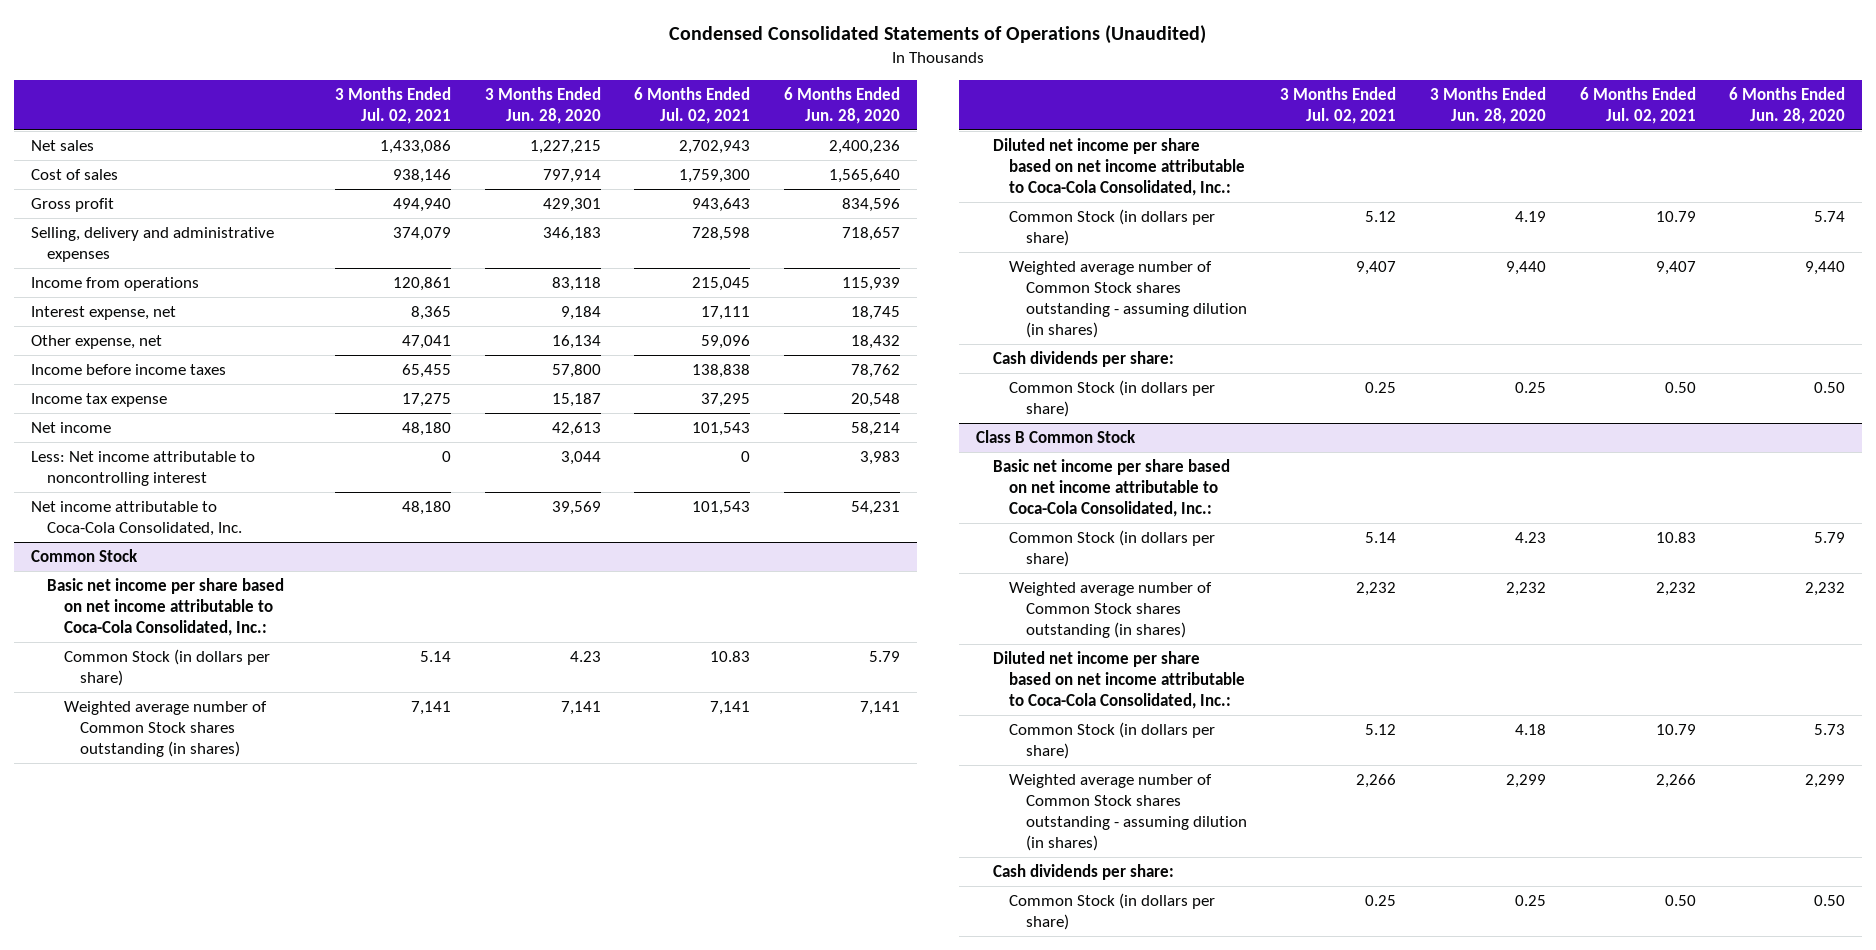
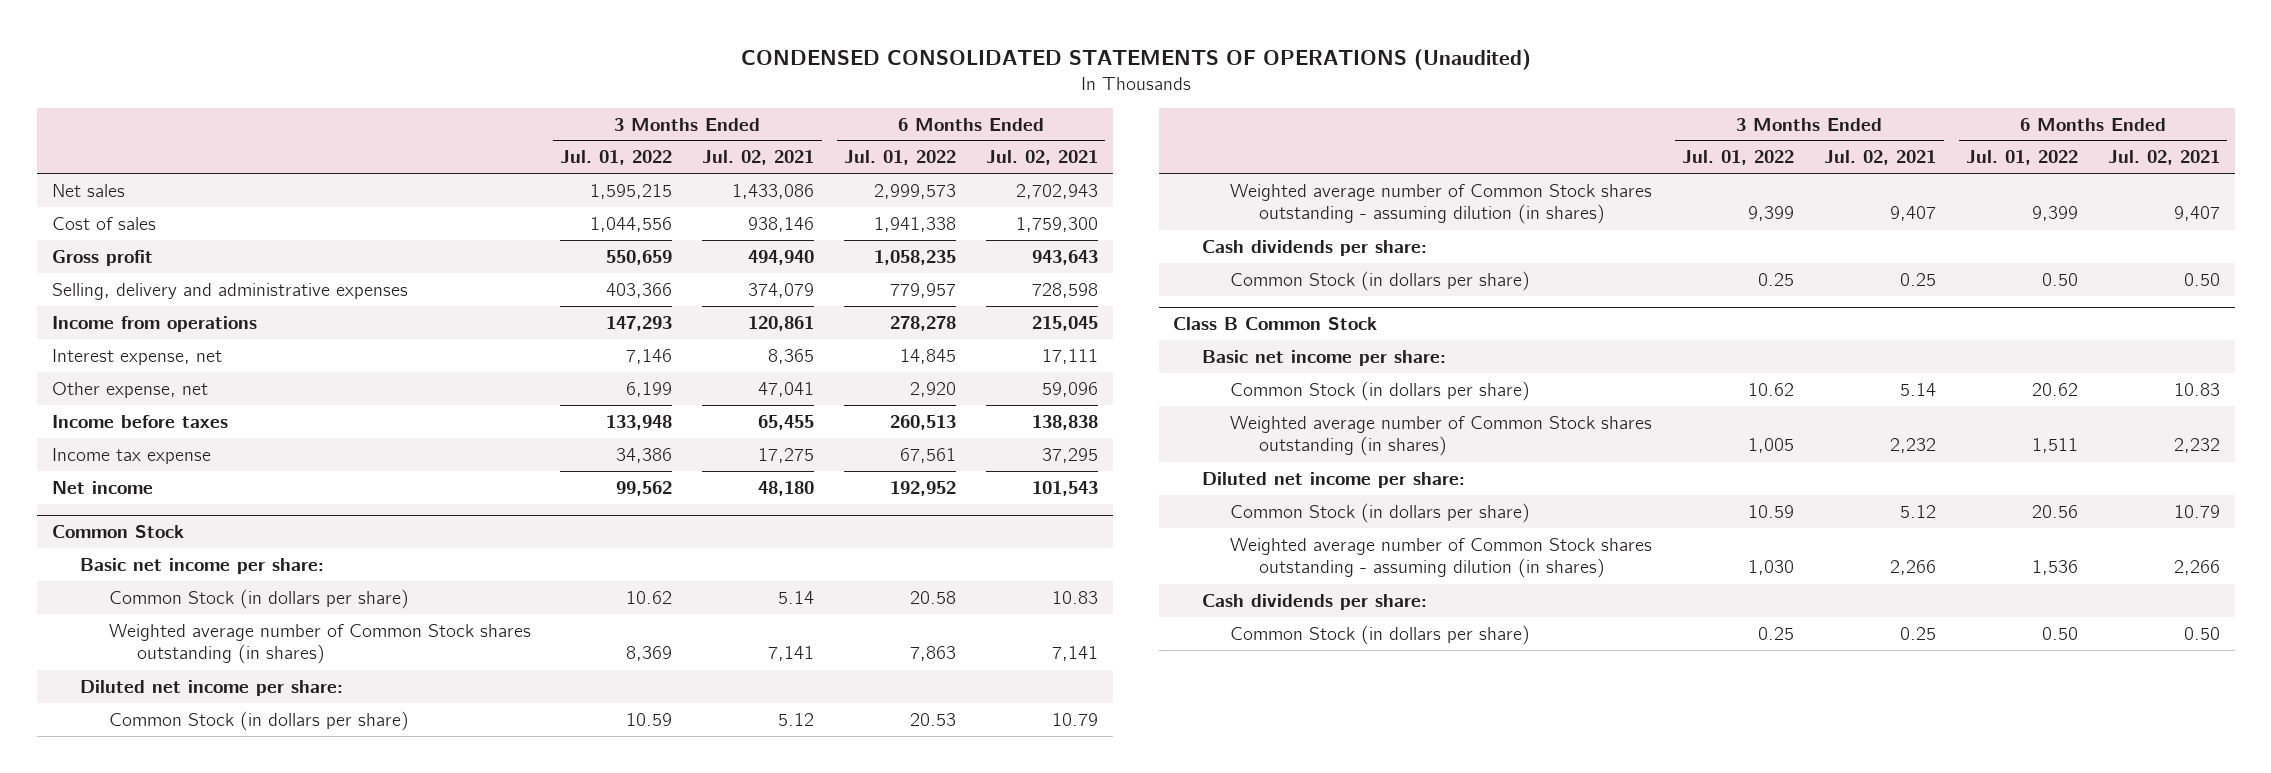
[669,25,1207,45] Condensed Consolidated Statements of Operations (Unaudited) -> [740,49,1531,71] CONDENSED CONSOLIDATED STATEMENTS OF OPERATIONS (Unaudited)
[484,86,601,124] 3 Months Ended Jun. 28, 2020 -> none
[784,86,901,124] 6 Months Ended Jun. 28, 2020 -> none
none -> [560,150,673,166] Jul. 01, 2022
none -> [844,150,957,166] Jul. 01, 2022
[30,364,226,376] Income before income taxes -> [51,414,228,428] Income before taxes
[30,451,255,486] Less: Net income attributable to noncontrolling interest -> none
[30,501,243,536] Net income attributable to Coca-Cola Consolidated, Inc. -> none
[47,578,285,636] Basic net income per share based on net income attributable to Coca-Cola Consolidated, Inc.: -> [80,557,325,574] Basic net income per share:
[992,138,1246,196] Diluted net income per share based on net income attributable to Coca-Cola Consolidated, Inc.: -> [80,679,344,696] Diluted net income per share:
[992,459,1230,517] Basic net income per share based on net income attributable to Coca-Cola Consolidated, Inc.: -> [1201,349,1446,366] Basic net income per share:
[992,651,1246,709] Diluted net income per share based on net income attributable to Coca-Cola Consolidated, Inc.: -> [1201,471,1465,488] Diluted net income per share:

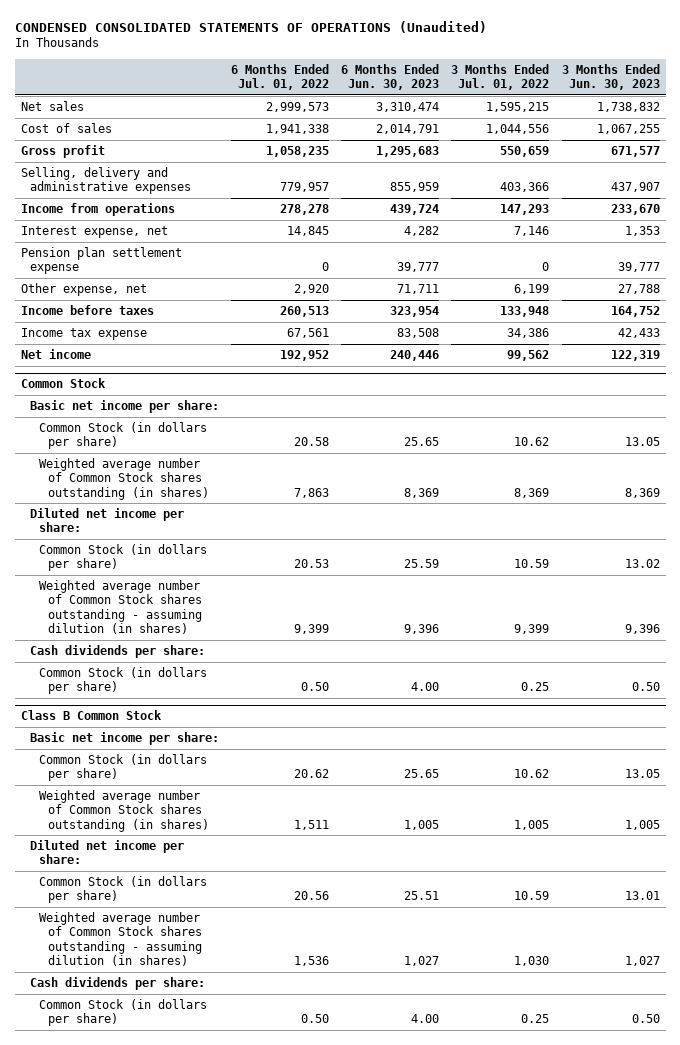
[702,150,815,166] Jul. 02, 2021 -> none
[985,150,1098,166] Jul. 02, 2021 -> none
none -> [341,63,440,91] 6 Months Ended Jun. 30, 2023
none -> [561,63,660,91] 3 Months Ended Jun. 30, 2023
none -> [20,246,182,275] Pension plan settlement expense

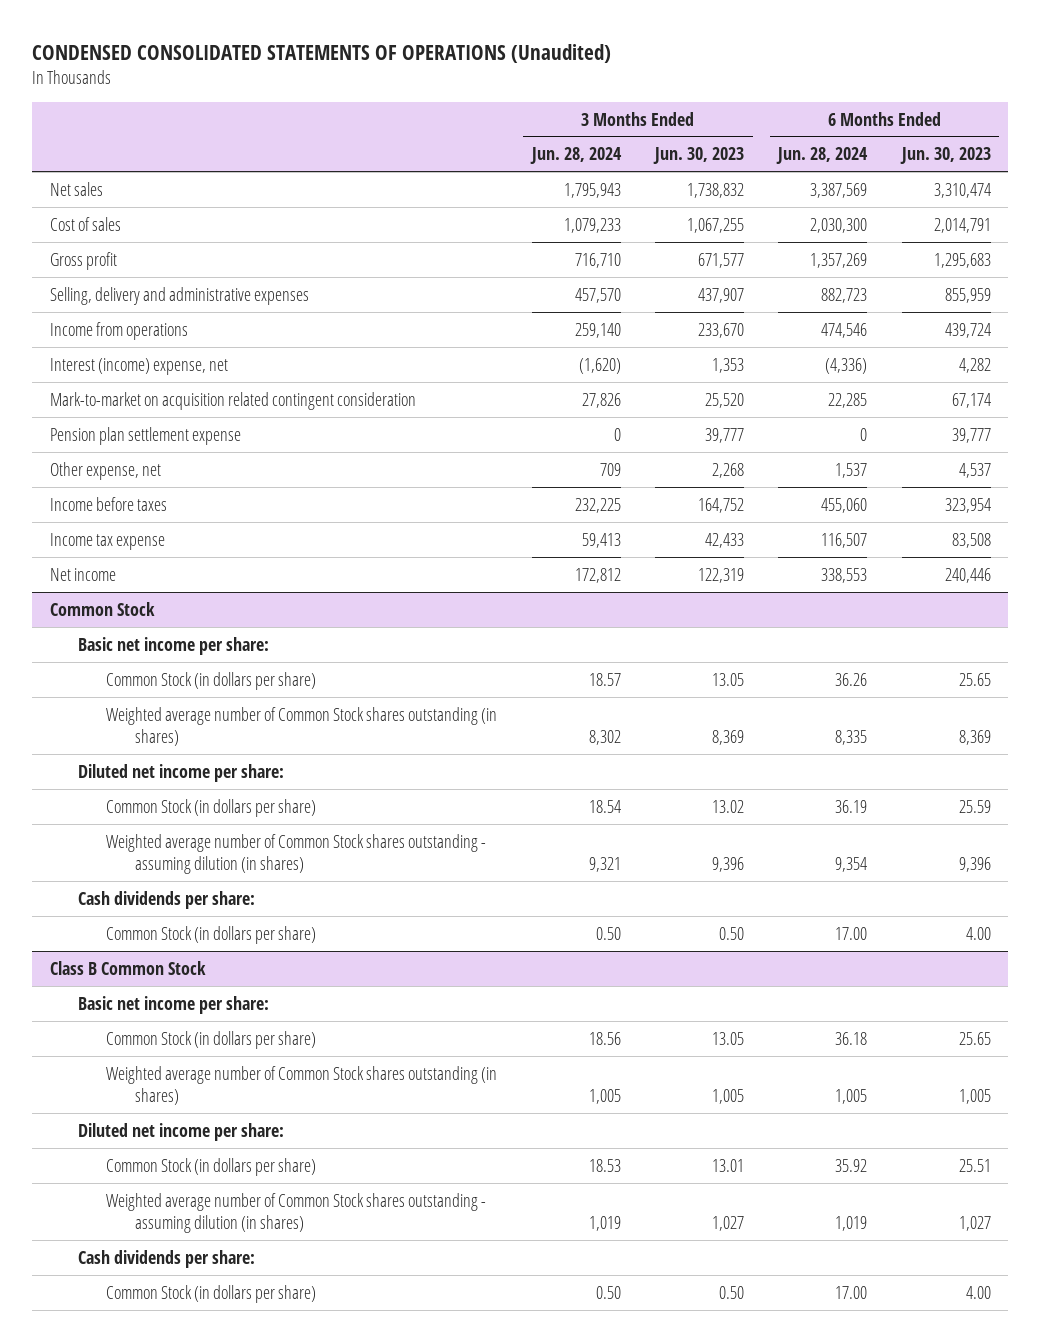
[230,63,329,91] 6 Months Ended Jul. 01, 2022 -> none
[451,63,550,91] 3 Months Ended Jul. 01, 2022 -> none
none -> [529,147,622,165] Jun. 28, 2024
none -> [776,147,869,165] Jun. 28, 2024
[20,225,168,238] Interest expense, net -> [49,357,228,375] Interest (income) expense, net
none -> [49,391,416,410] Mark-to-market on acquisition related contingent consideration
[397,283,440,294] 71,711 -> [958,462,991,478] 4,537
[617,283,660,294] 27,788 -> [712,462,745,478] 2,268

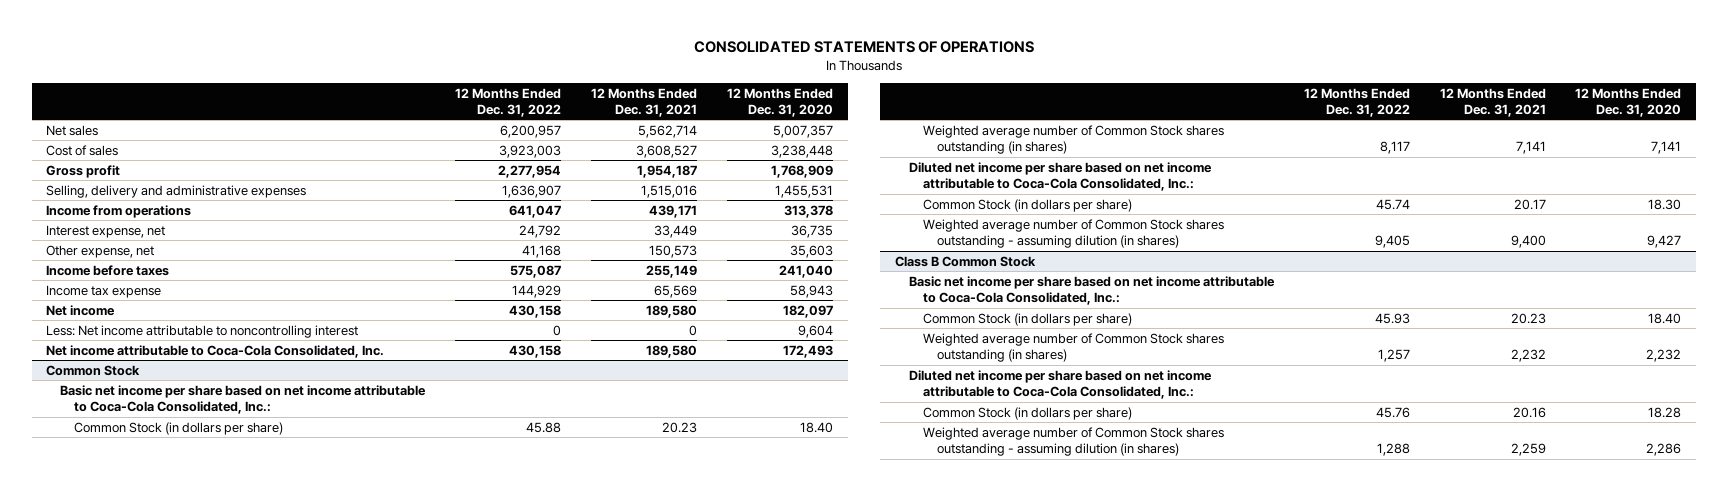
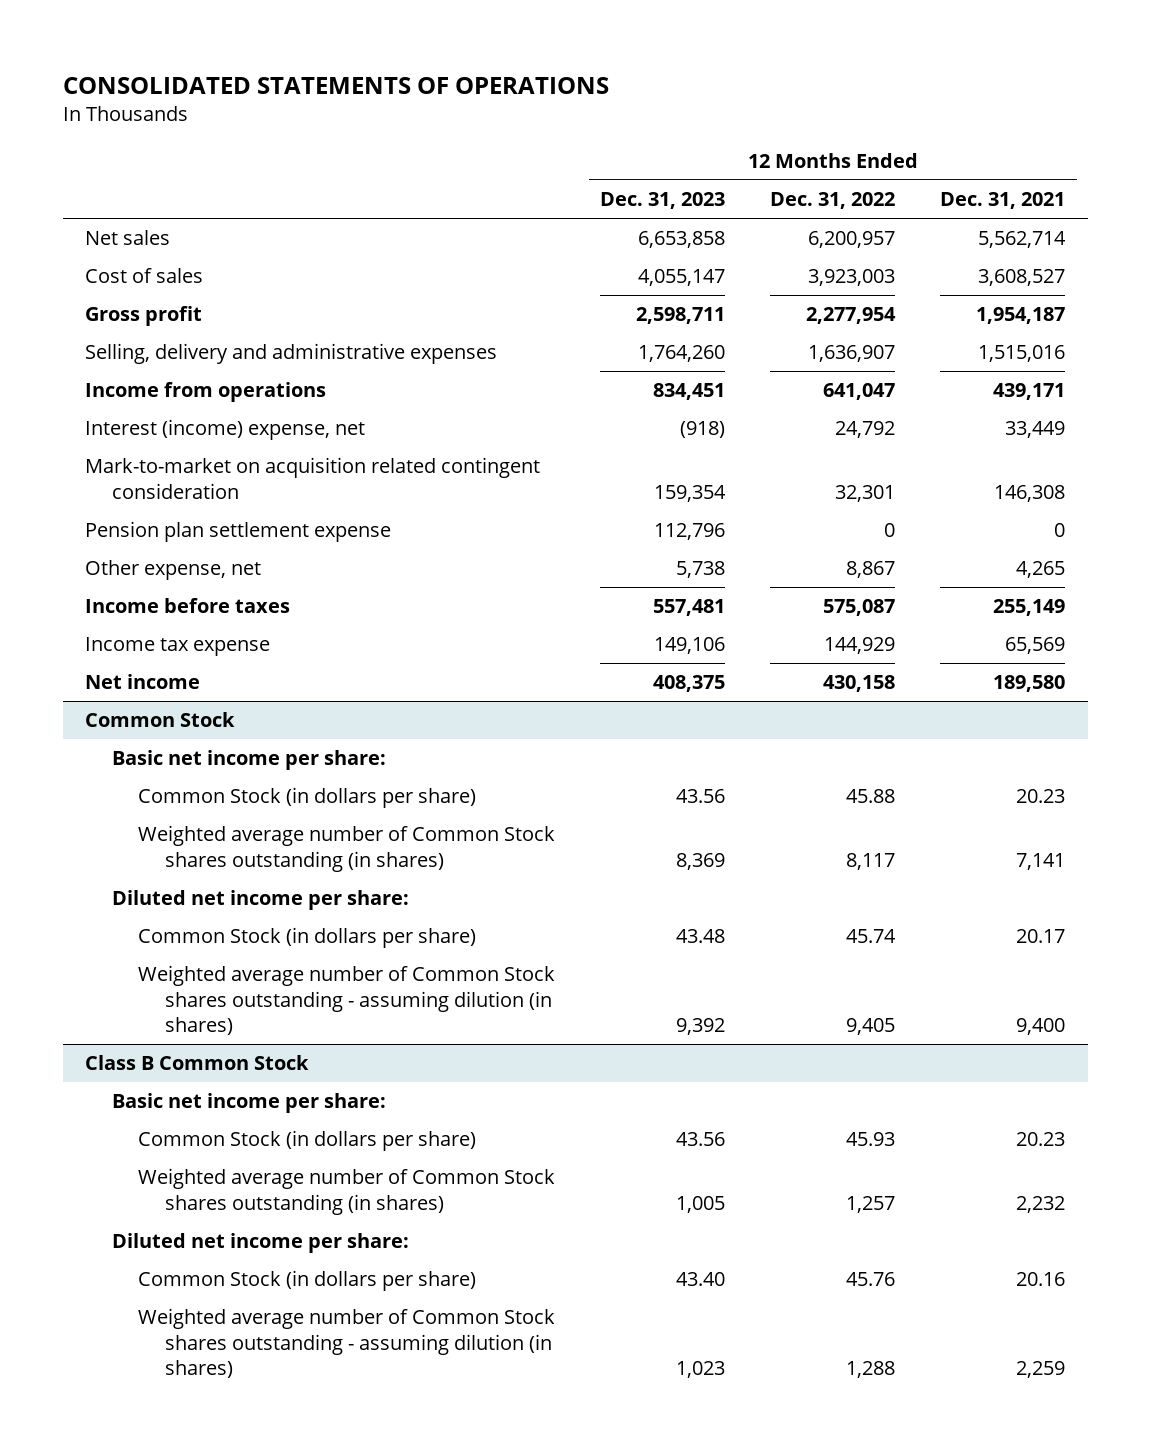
[726,87,833,117] 12 Months Ended Dec. 31, 2020 -> none
none -> [600,192,726,210] Dec. 31, 2023
[46,224,166,238] Interest expense, net -> [85,419,366,441] Interest (income) expense, net
none -> [85,457,541,499] Mark-to-market on acquisition related contingent consideration
none -> [85,521,392,543] Pension plan settlement expense
[522,244,562,258] 41,168 -> [846,561,896,579] 8,867
[648,244,697,258] 150,573 -> [1016,561,1066,579] 4,265
[46,324,359,338] Less: Net income attributable to noncontrolling interest -> none
[46,344,385,358] Net income attributable to Coca-Cola Consolidated, Inc. -> none
[60,384,427,414] Basic net income per share based on net income attributable to Coca-Cola Consolidated, Inc.: -> [111,750,386,771] Basic net income per share:
[908,161,1212,191] Diluted net income per share based on net income attributable to Coca-Cola Consolidated, Inc.: -> [111,890,409,911] Diluted net income per share:
[908,275,1275,305] Basic net income per share based on net income attributable to Coca-Cola Consolidated, Inc.: -> [111,1093,386,1114] Basic net income per share:
[908,369,1212,399] Diluted net income per share based on net income attributable to Coca-Cola Consolidated, Inc.: -> [111,1233,409,1254] Diluted net income per share:

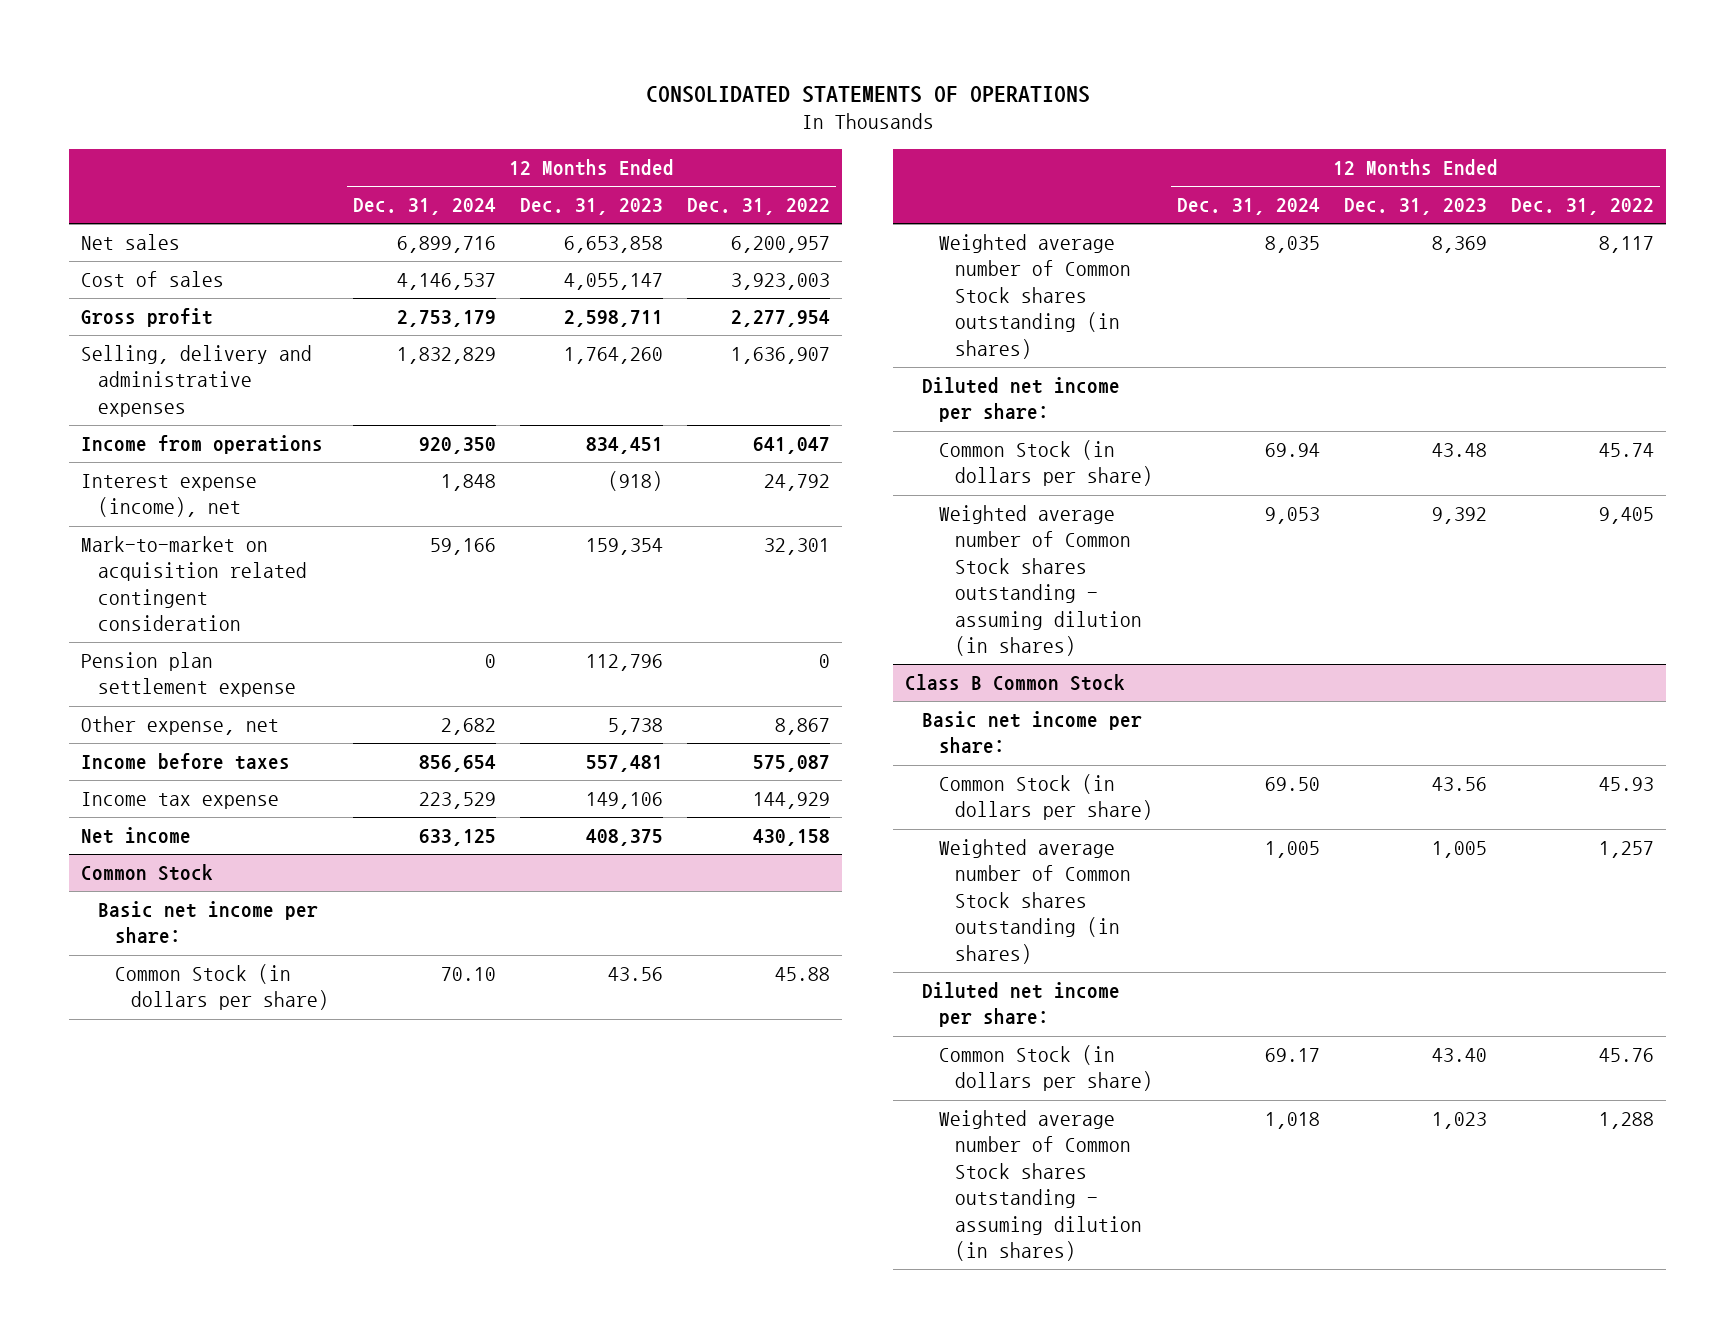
[940,192,1066,210] Dec. 31, 2021 -> none
none -> [353,198,497,216] Dec. 31, 2024
[85,419,366,441] Interest (income) expense, net -> [81,474,258,518] Interest expense (income), net

